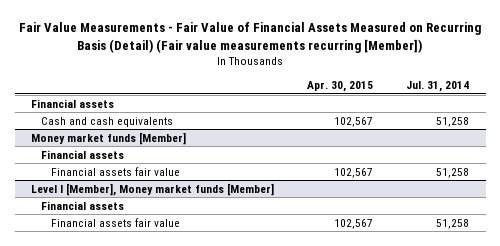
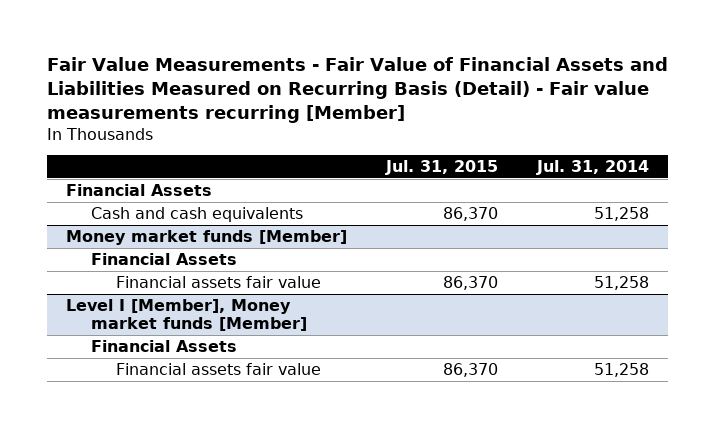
[19,22,482,53] Fair Value Measurements - Fair Value of Financial Assets Measured on Recurring Basis (Detail) (Fair value measurements recurring [Member]) -> [46,56,668,123] Fair Value Measurements - Fair Value of Financial Assets and Liabilities Measured on Recurring Basis (Detail) - Fair value measurements recurring [Member]
[307,81,374,93] Apr. 30, 2015 -> none
none -> [385,160,499,176] Jul. 31, 2015
[31,98,115,108] Financial assets -> [66,183,213,196] Financial Assets
[41,149,125,159] Financial assets -> [90,252,237,265] Financial Assets
[41,200,125,210] Financial assets -> [90,339,237,352] Financial Assets

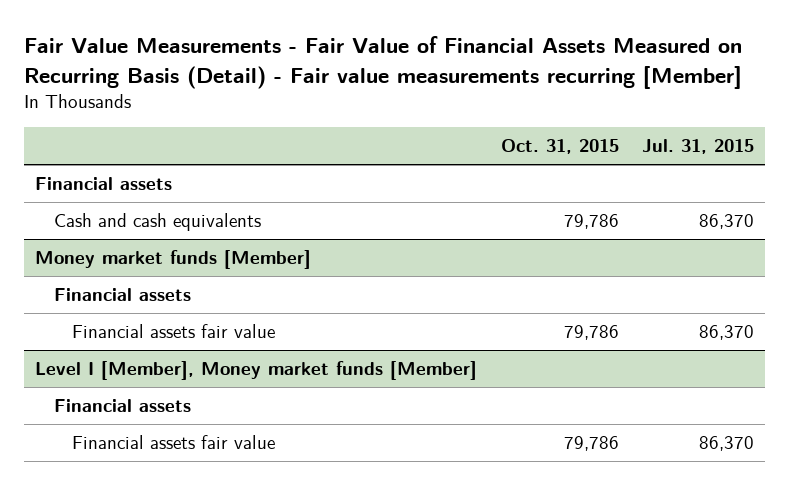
[46,56,668,123] Fair Value Measurements - Fair Value of Financial Assets and Liabilities Measured on Recurring Basis (Detail) - Fair value measurements recurring [Member] -> [23,36,742,89] Fair Value Measurements - Fair Value of Financial Assets Measured on Recurring Basis (Detail) - Fair value measurements recurring [Member]
[535,160,649,176] Jul. 31, 2014 -> none
none -> [500,139,619,155] Oct. 31, 2015
[66,183,213,196] Financial Assets -> [35,177,173,191] Financial assets
[90,252,237,265] Financial Assets -> [53,288,191,302] Financial assets
[90,339,237,352] Financial Assets -> [53,399,191,413] Financial assets

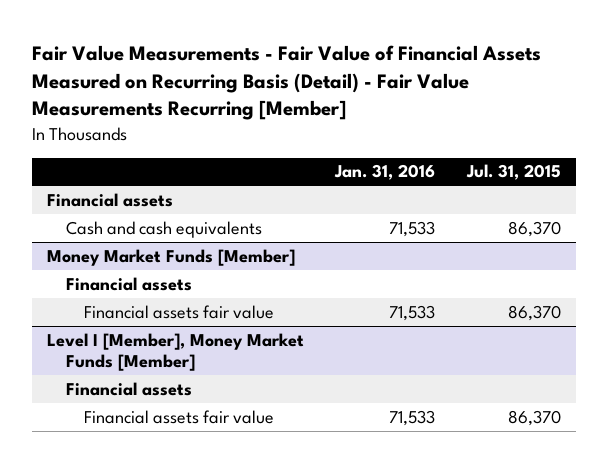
[23,36,742,89] Fair Value Measurements - Fair Value of Financial Assets Measured on Recurring Basis (Detail) - Fair value measurements recurring [Member] -> [31,44,541,121] Fair Value Measurements - Fair Value of Financial Assets Measured on Recurring Basis (Detail) - Fair Value Measurements Recurring [Member]
[500,139,619,155] Oct. 31, 2015 -> none
none -> [334,164,436,181] Jan. 31, 2016
[35,250,312,270] Money market funds [Member] -> [47,248,296,266] Money Market Funds [Member]
[35,361,478,381] Level I [Member], Money market funds [Member] -> [47,332,305,371] Level I [Member], Money Market Funds [Member]

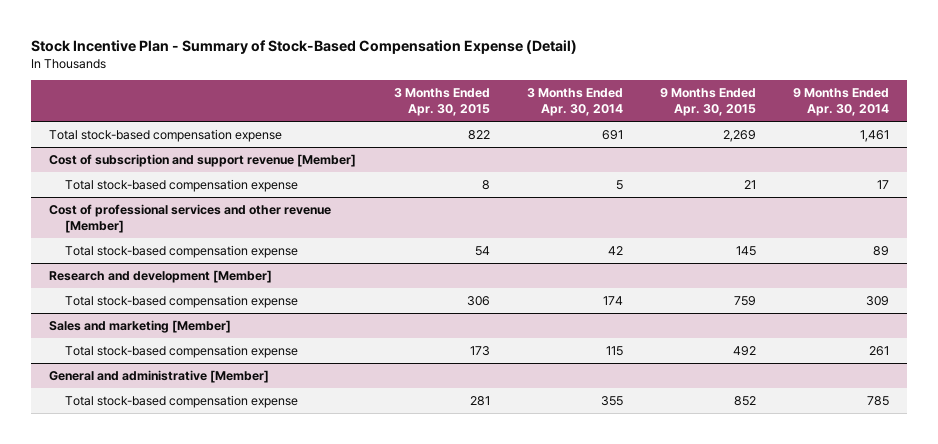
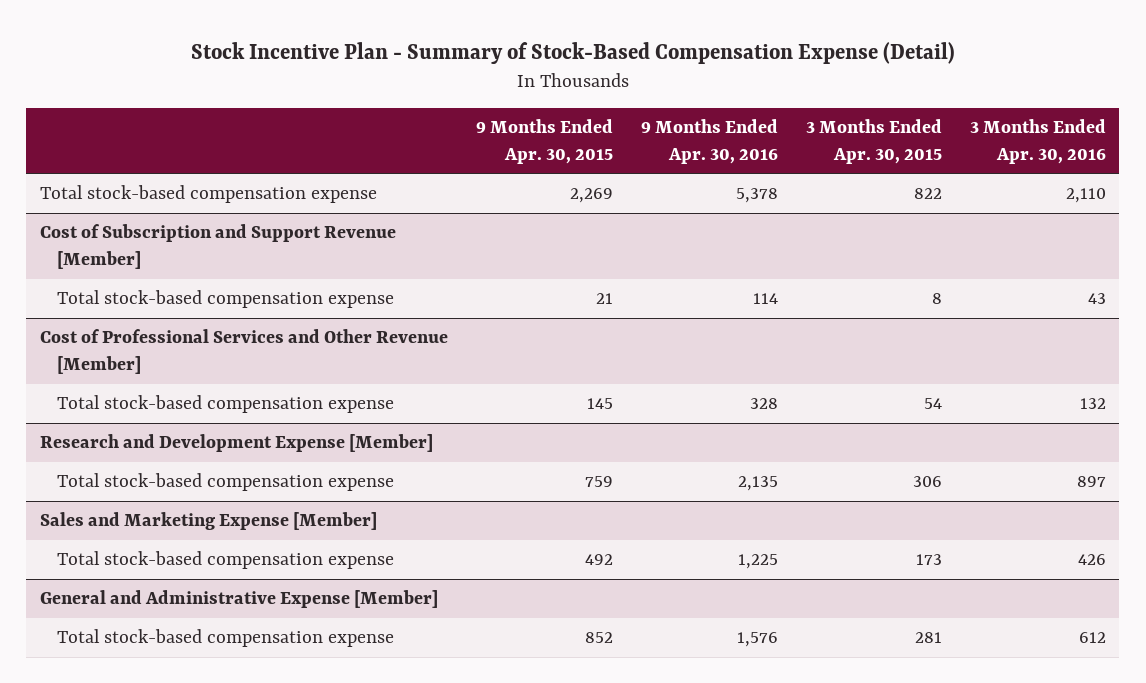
[526,88,623,117] 3 Months Ended Apr. 30, 2014 -> none
[792,88,889,117] 9 Months Ended Apr. 30, 2014 -> none
none -> [640,119,778,164] 9 Months Ended Apr. 30, 2016
none -> [969,119,1106,164] 3 Months Ended Apr. 30, 2016
[49,154,357,168] Cost of subscription and support revenue [Member] -> [40,224,397,270] Cost of Subscription and Support Revenue [Member]
[49,204,332,233] Cost of professional services and other revenue [Member] -> [40,329,449,375] Cost of Professional Services and Other Revenue [Member]
[49,270,273,284] Research and development [Member] -> [40,434,434,453] Research and Development Expense [Member]
[49,320,232,334] Sales and marketing [Member] -> [40,512,378,531] Sales and Marketing Expense [Member]
[49,370,270,384] General and administrative [Member] -> [40,590,439,609] General and Administrative Expense [Member]

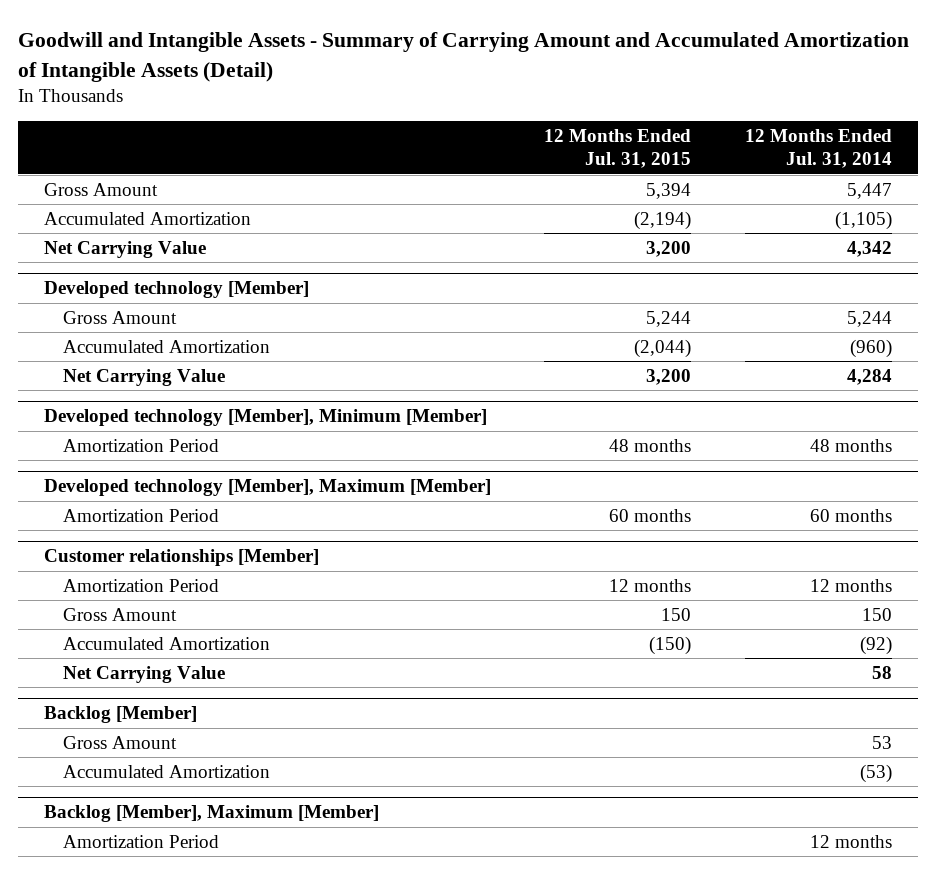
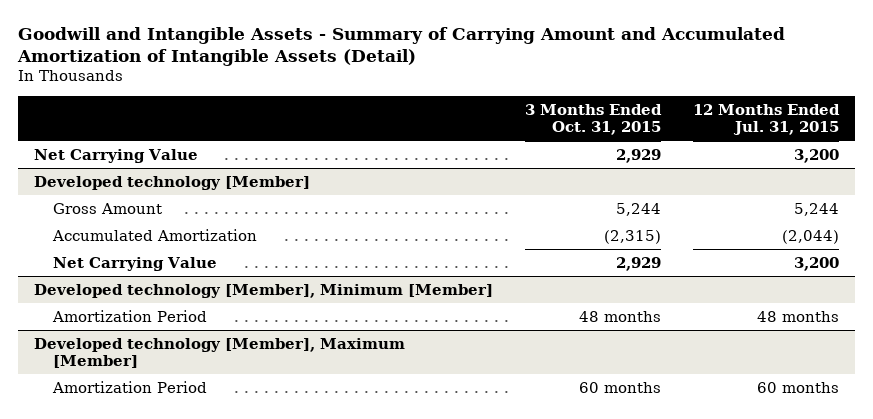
[744,128,892,169] 12 Months Ended Jul. 31, 2014 -> none
none -> [524,103,662,135] 3 Months Ended Oct. 31, 2015
[44,182,159,196] Gross Amount -> none
[44,211,252,225] Accumulated Amortization -> none
[44,549,320,567] Customer relationships [Member] -> none
[62,578,219,592] Amortization Period -> none
[62,607,177,621] Gross Amount -> none
[62,636,270,650] Accumulated Amortization -> none
[62,665,225,683] Net Carrying Value -> none
[44,706,198,724] Backlog [Member] -> none
[62,735,177,749] Gross Amount -> none
[62,764,270,778] Accumulated Amortization -> none
[44,805,380,823] Backlog [Member], Maximum [Member] -> none
[62,834,219,848] Amortization Period -> none

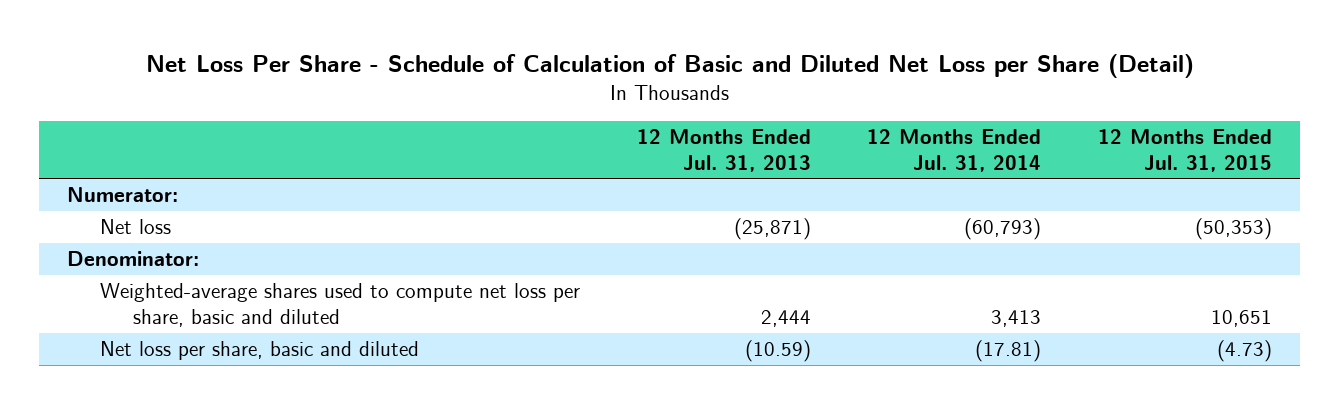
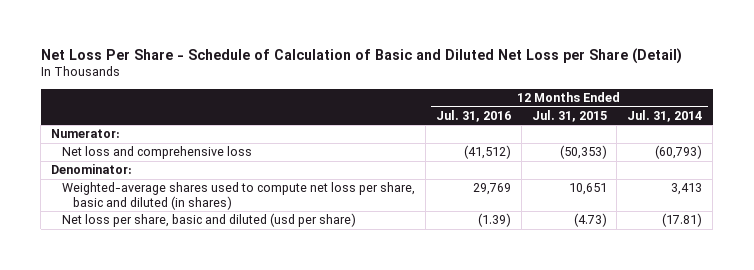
[636,128,811,172] 12 Months Ended Jul. 31, 2013 -> none
none -> [435,109,511,122] Jul. 31, 2016
[100,219,172,235] Net loss -> [61,146,252,160] Net loss and comprehensive loss
[100,283,581,328] Weighted-average shares used to compute net loss per share, basic and diluted -> [61,182,415,210] Weighted-average shares used to compute net loss per share, basic and diluted (in shares)
[100,341,420,361] Net loss per share, basic and diluted -> [61,213,356,228] Net loss per share, basic and diluted (usd per share)

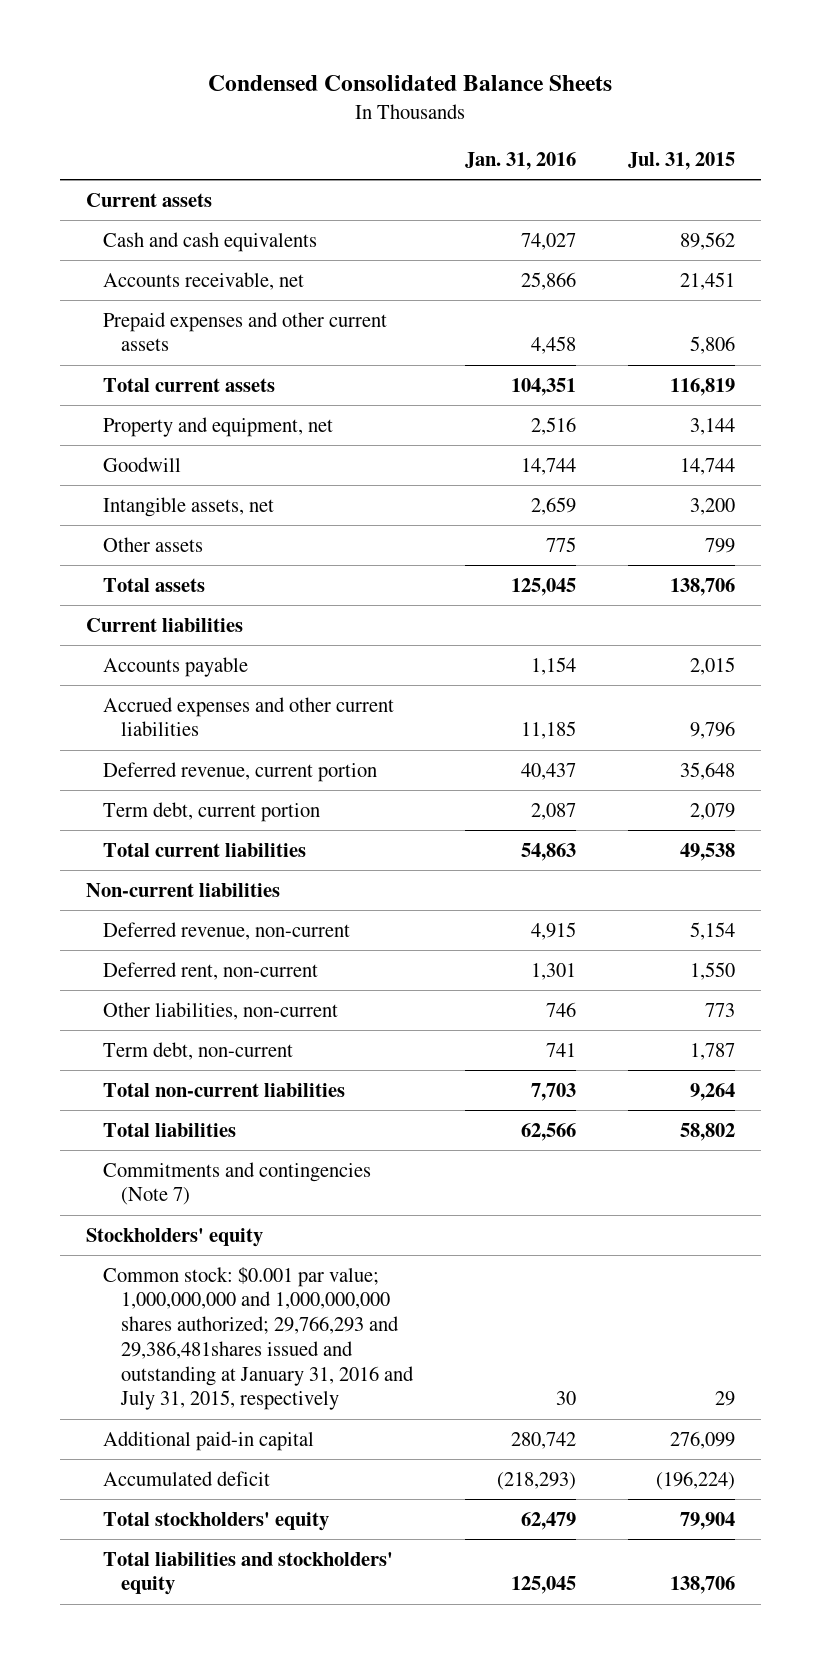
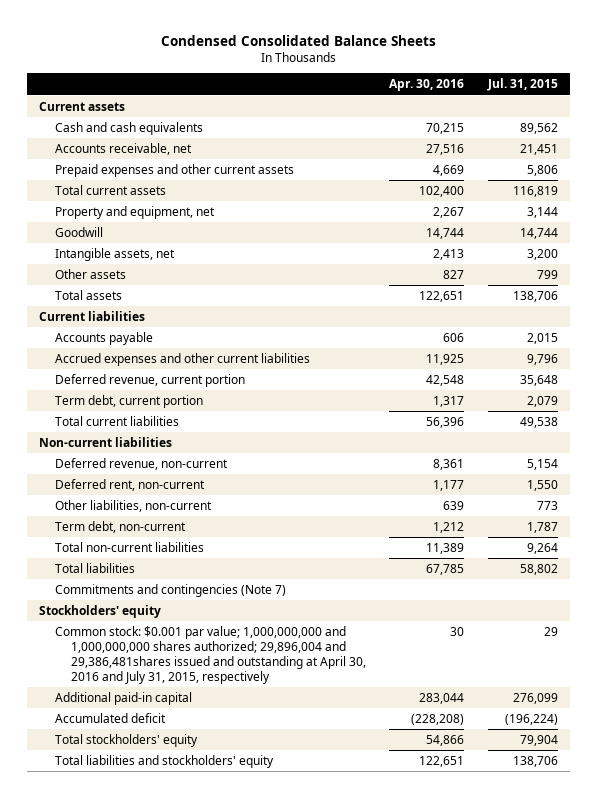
[465,151,577,170] Jan. 31, 2016 -> none
none -> [389,79,465,92] Apr. 30, 2016
[103,1266,415,1411] Common stock: $0.001 par value; 1,000,000,000 and 1,000,000,000 shares authorized; 29,766,293 and 29,386,481shares issued and outstanding at January 31, 2016 and July 31, 2015, respectively -> [55,625,367,684] Common stock: $0.001 par value; 1,000,000,000 and 1,000,000,000 shares authorized; 29,896,004 and 29,386,481shares issued and outstanding at April 30, 2016 and July 31, 2015, respectively

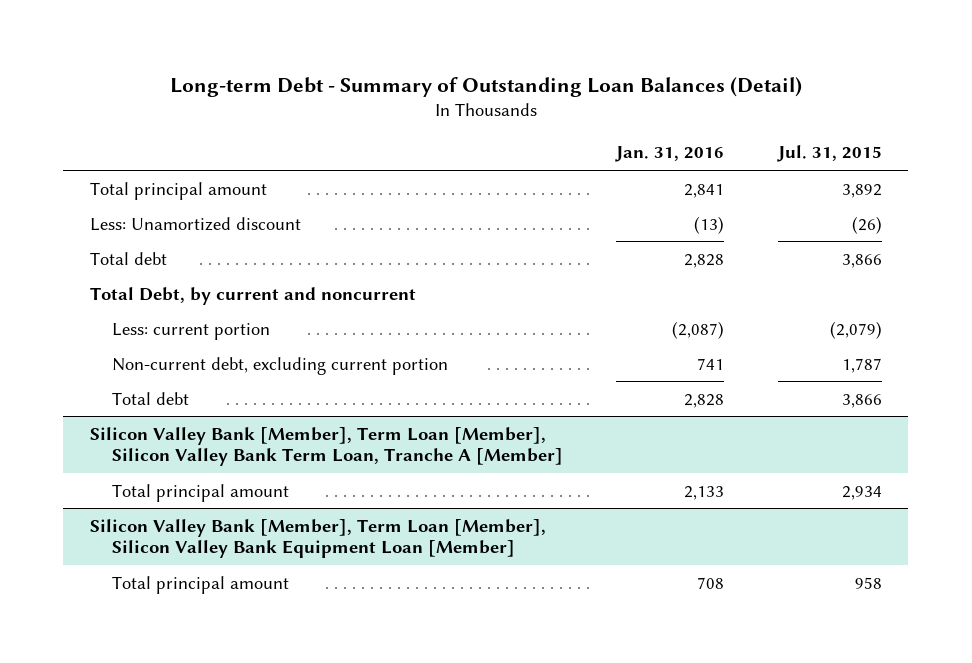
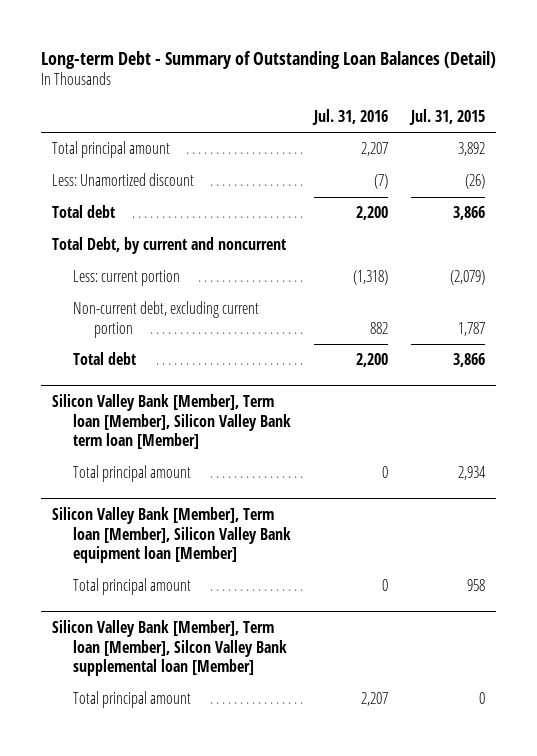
[615,146,725,163] Jan. 31, 2016 -> none
none -> [312,109,389,126] Jul. 31, 2016
[89,426,563,467] Silicon Valley Bank [Member], Term Loan [Member], Silicon Valley Bank Term Loan, Tranche A [Member] -> [52,394,292,450] Silicon Valley Bank [Member], Term loan [Member], Silicon Valley Bank term loan [Member]
[89,518,546,559] Silicon Valley Bank [Member], Term Loan [Member], Silicon Valley Bank Equipment Loan [Member] -> [52,507,292,564] Silicon Valley Bank [Member], Term loan [Member], Silicon Valley Bank equipment loan [Member]
none -> [52,620,288,677] Silicon Valley Bank [Member], Term loan [Member], Silcon Valley Bank supplemental loan [Member]
none -> [73,691,192,709] Total principal amount

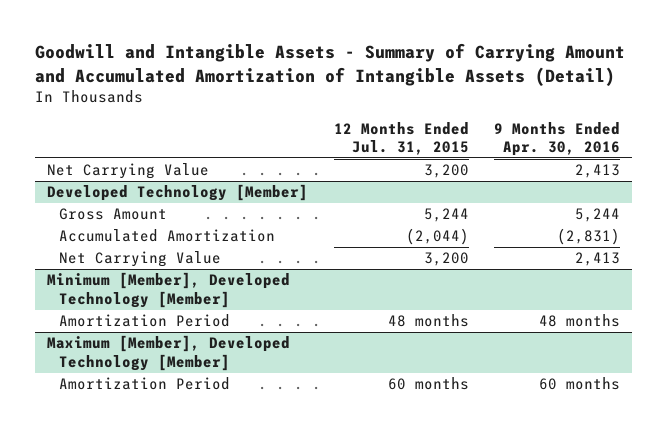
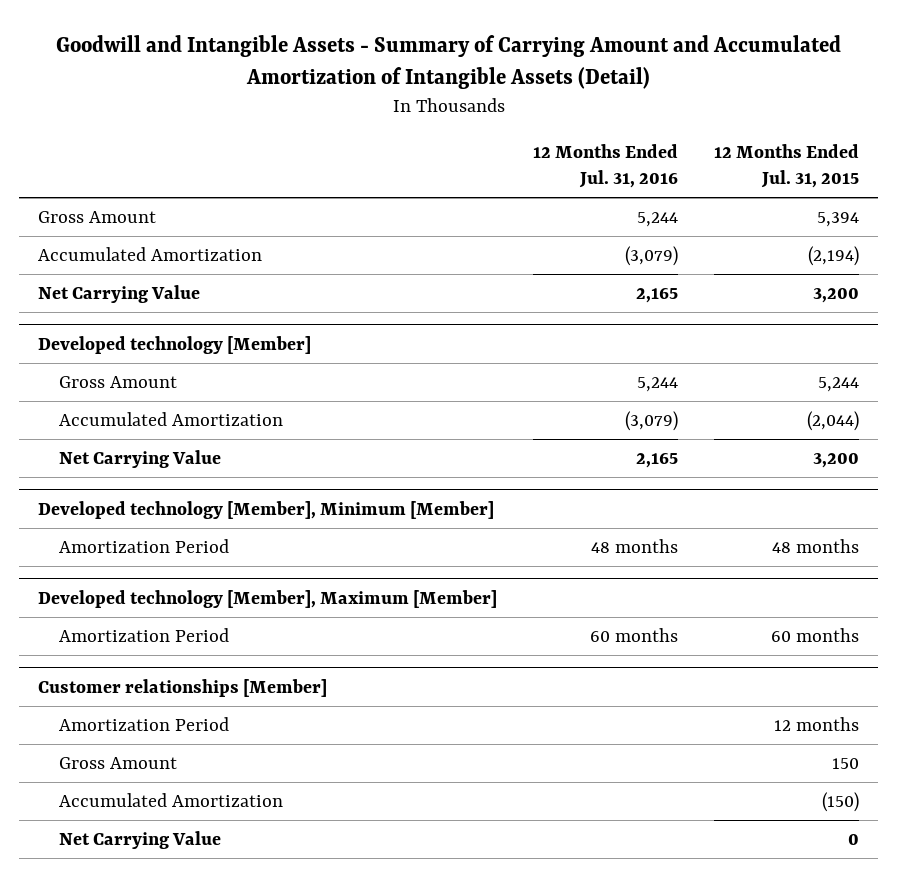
[493,121,620,156] 9 Months Ended Apr. 30, 2016 -> none
none -> [533,144,679,188] 12 Months Ended Jul. 31, 2016
none -> [37,211,156,224] Gross Amount
none -> [37,247,262,262] Accumulated Amortization
[47,184,309,202] Developed Technology [Member] -> [37,336,311,355] Developed technology [Member]
[47,272,291,308] Minimum [Member], Developed Technology [Member] -> [37,501,494,520] Developed technology [Member], Minimum [Member]
[47,335,291,371] Maximum [Member], Developed Technology [Member] -> [37,590,497,609] Developed technology [Member], Maximum [Member]
none -> [37,679,327,698] Customer relationships [Member]
none -> [58,717,229,732] Amortization Period
none -> [58,757,177,770] Gross Amount
none -> [58,793,283,808] Accumulated Amortization
none -> [58,831,221,850] Net Carrying Value

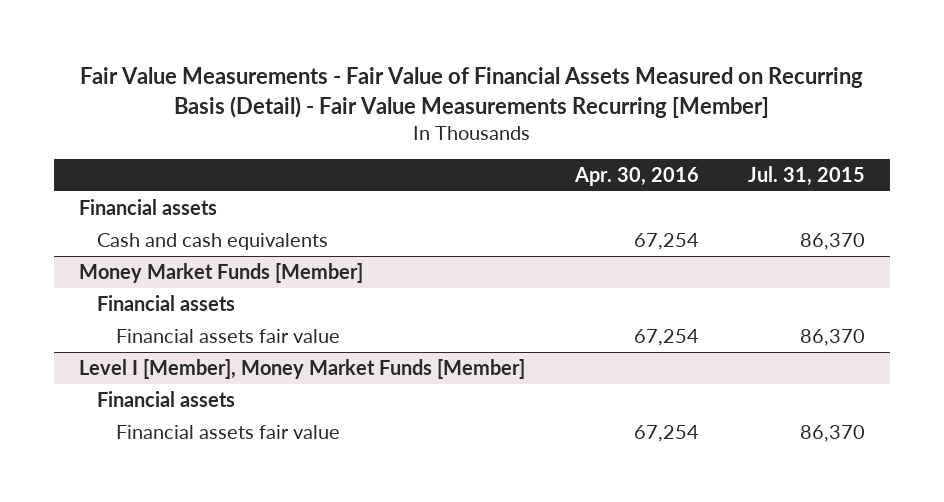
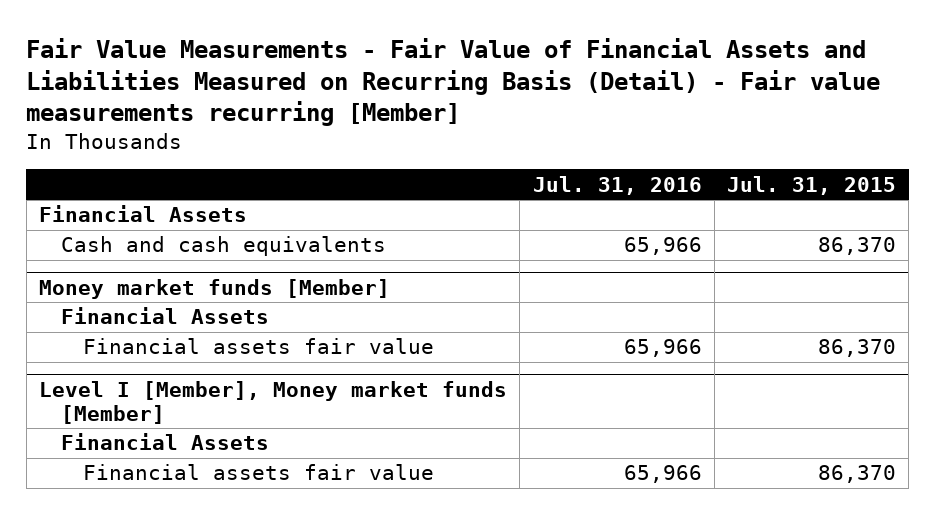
[80,67,864,118] Fair Value Measurements - Fair Value of Financial Assets Measured on Recurring Basis (Detail) - Fair Value Measurements Recurring [Member] -> [26,38,881,127] Fair Value Measurements - Fair Value of Financial Assets and Liabilities Measured on Recurring Basis (Detail) - Fair value measurements recurring [Member]
[573,166,699,186] Apr. 30, 2016 -> none
none -> [532,175,702,195] Jul. 31, 2016
[78,198,217,215] Financial assets -> [39,205,248,223] Financial Assets
[78,262,363,283] Money Market Funds [Member] -> [39,278,391,299] Money market funds [Member]
[97,294,236,311] Financial assets -> [60,307,269,325] Financial Assets
[78,358,525,379] Level I [Member], Money Market Funds [Member] -> [39,380,508,424] Level I [Member], Money market funds [Member]
[97,390,236,407] Financial assets -> [60,433,269,451] Financial Assets

